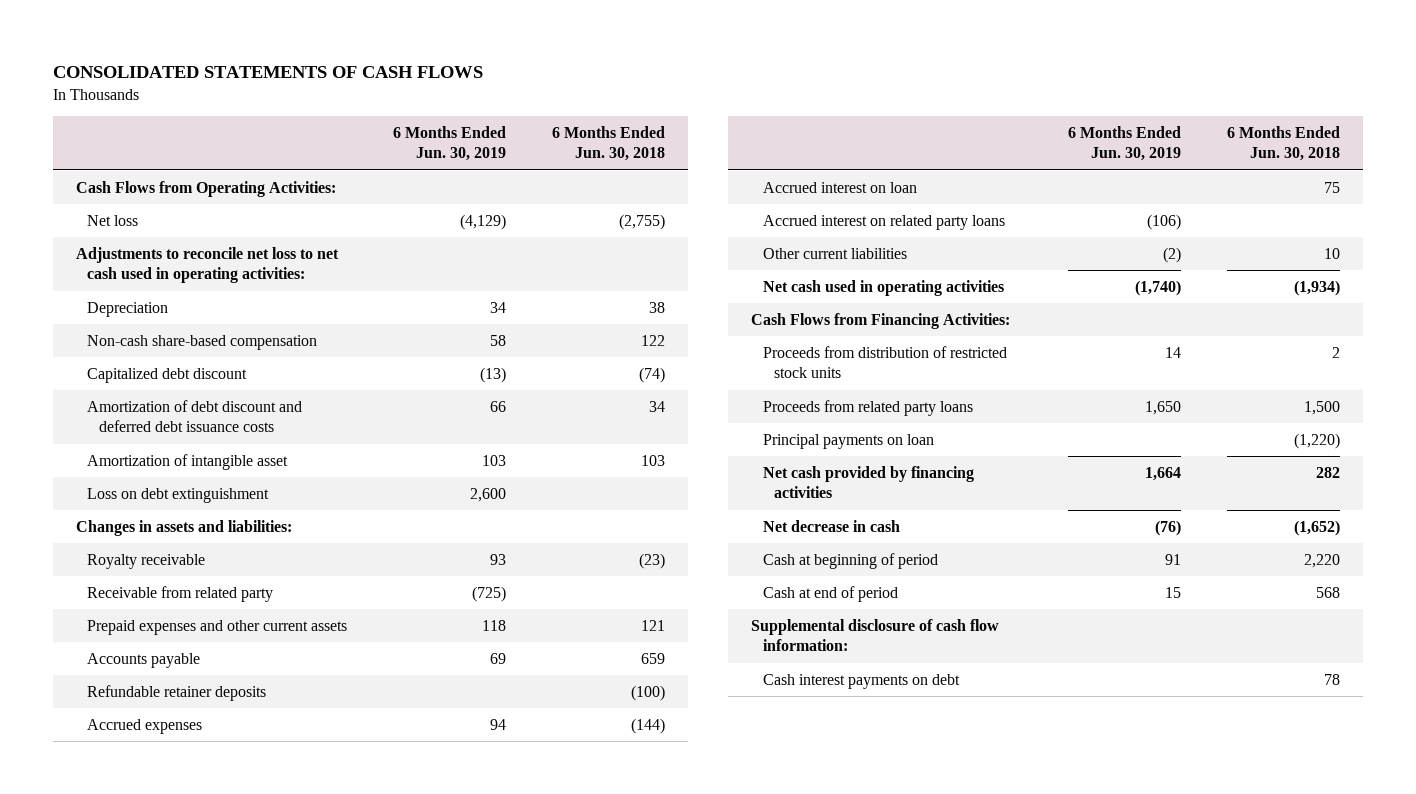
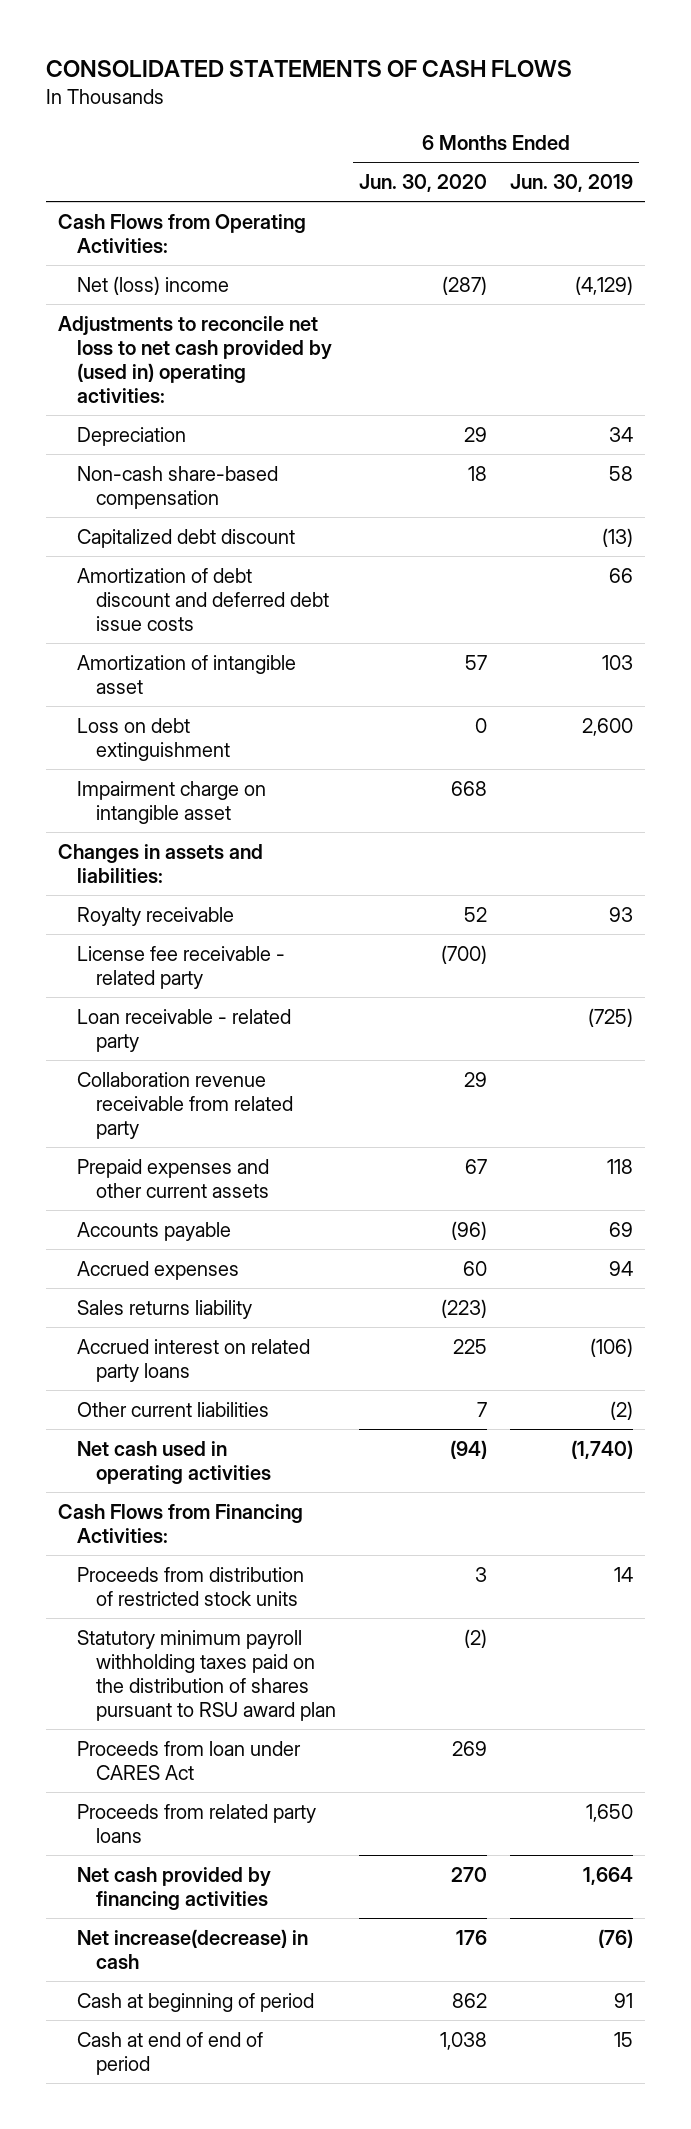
[551,125,665,162] 6 Months Ended Jun. 30, 2018 -> none
none -> [359,173,488,192] Jun. 30, 2020
[87,214,139,226] Net loss -> [76,275,229,295] Net (loss) income
[75,246,339,284] Adjustments to reconcile net loss to net cash used in operating activities: -> [57,315,332,404] Adjustments to reconcile net loss to net cash provided by (used in) operating activities:
[87,399,303,433] Amortization of debt discount and deferred debt issuance costs -> [76,567,330,632] Amortization of debt discount and deferred debt issue costs
none -> [76,780,266,824] Impairment charge on intangible asset
none -> [76,945,285,989] License fee receivable - related party
[87,585,274,602] Receivable from related party -> [76,1008,291,1052] Loan receivable - related party
none -> [76,1071,294,1140] Collaboration revenue receivable from related party
[87,684,267,701] Refundable retainer deposits -> none
[762,181,917,193] Accrued interest on loan -> none
none -> [76,1299,252,1319] Sales returns liability
none -> [76,1629,337,1722] Statutory minimum payroll withholding taxes paid on the distribution of shares pursuant to RSU award plan
none -> [76,1740,301,1780] Proceeds from loan under CARES Act
[762,433,934,449] Principal payments on loan -> none
[762,519,900,532] Net decrease in cash -> [76,1928,308,1969] Net increase(decrease) in cash
[750,618,999,652] Supplemental disclosure of cash flow information: -> none
[762,673,960,689] Cash interest payments on debt -> none
[762,585,898,602] Cash at end of period -> [76,2031,263,2075] Cash at end of end of period

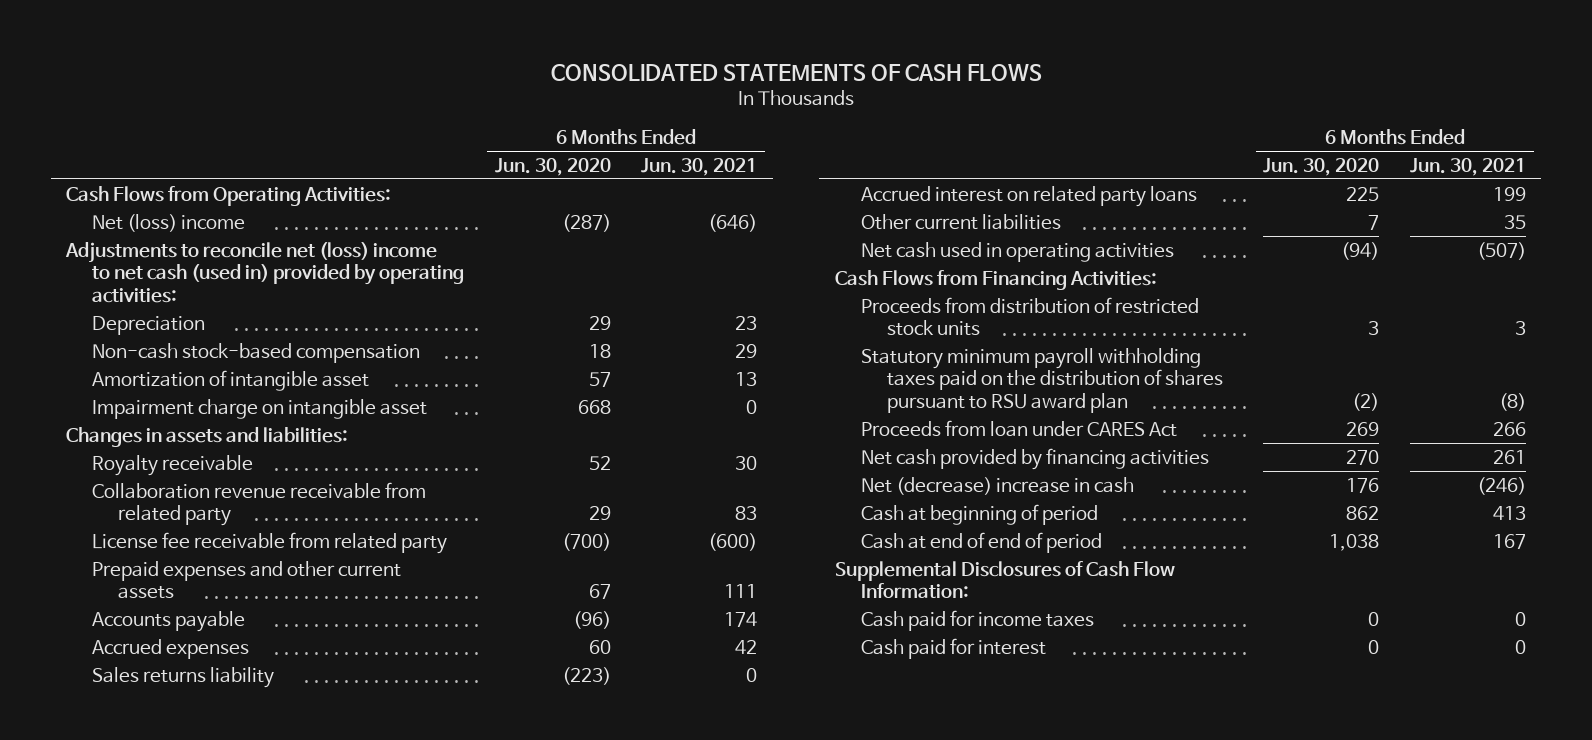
[510,173,634,192] Jun. 30, 2019 -> none
none -> [641,157,758,176] Jun. 30, 2021
[57,315,332,404] Adjustments to reconcile net loss to net cash provided by (used in) operating activities: -> [65,241,465,303] Adjustments to reconcile net (loss) income to net cash (used in) provided by operating activities:
[76,528,295,548] Capitalized debt discount -> none
[76,567,330,632] Amortization of debt discount and deferred debt issue costs -> none
[76,465,278,509] Non-cash share-based compensation -> [92,342,421,363] Non-cash stock-based compensation
[76,717,231,761] Loss on debt extinguishment -> none
[76,945,285,989] License fee receivable - related party -> none
[76,1008,291,1052] Loan receivable - related party -> none
none -> [92,531,448,554] License fee receivable from related party
[76,1803,316,1843] Proceeds from related party loans -> none
[76,1928,308,1969] Net increase(decrease) in cash -> [860,476,1134,495] Net (decrease) increase in cash
none -> [834,560,1175,599] Supplemental Disclosures of Cash Flow Information:
none -> [860,609,1094,631] Cash paid for income taxes
none -> [860,637,1046,659] Cash paid for interest

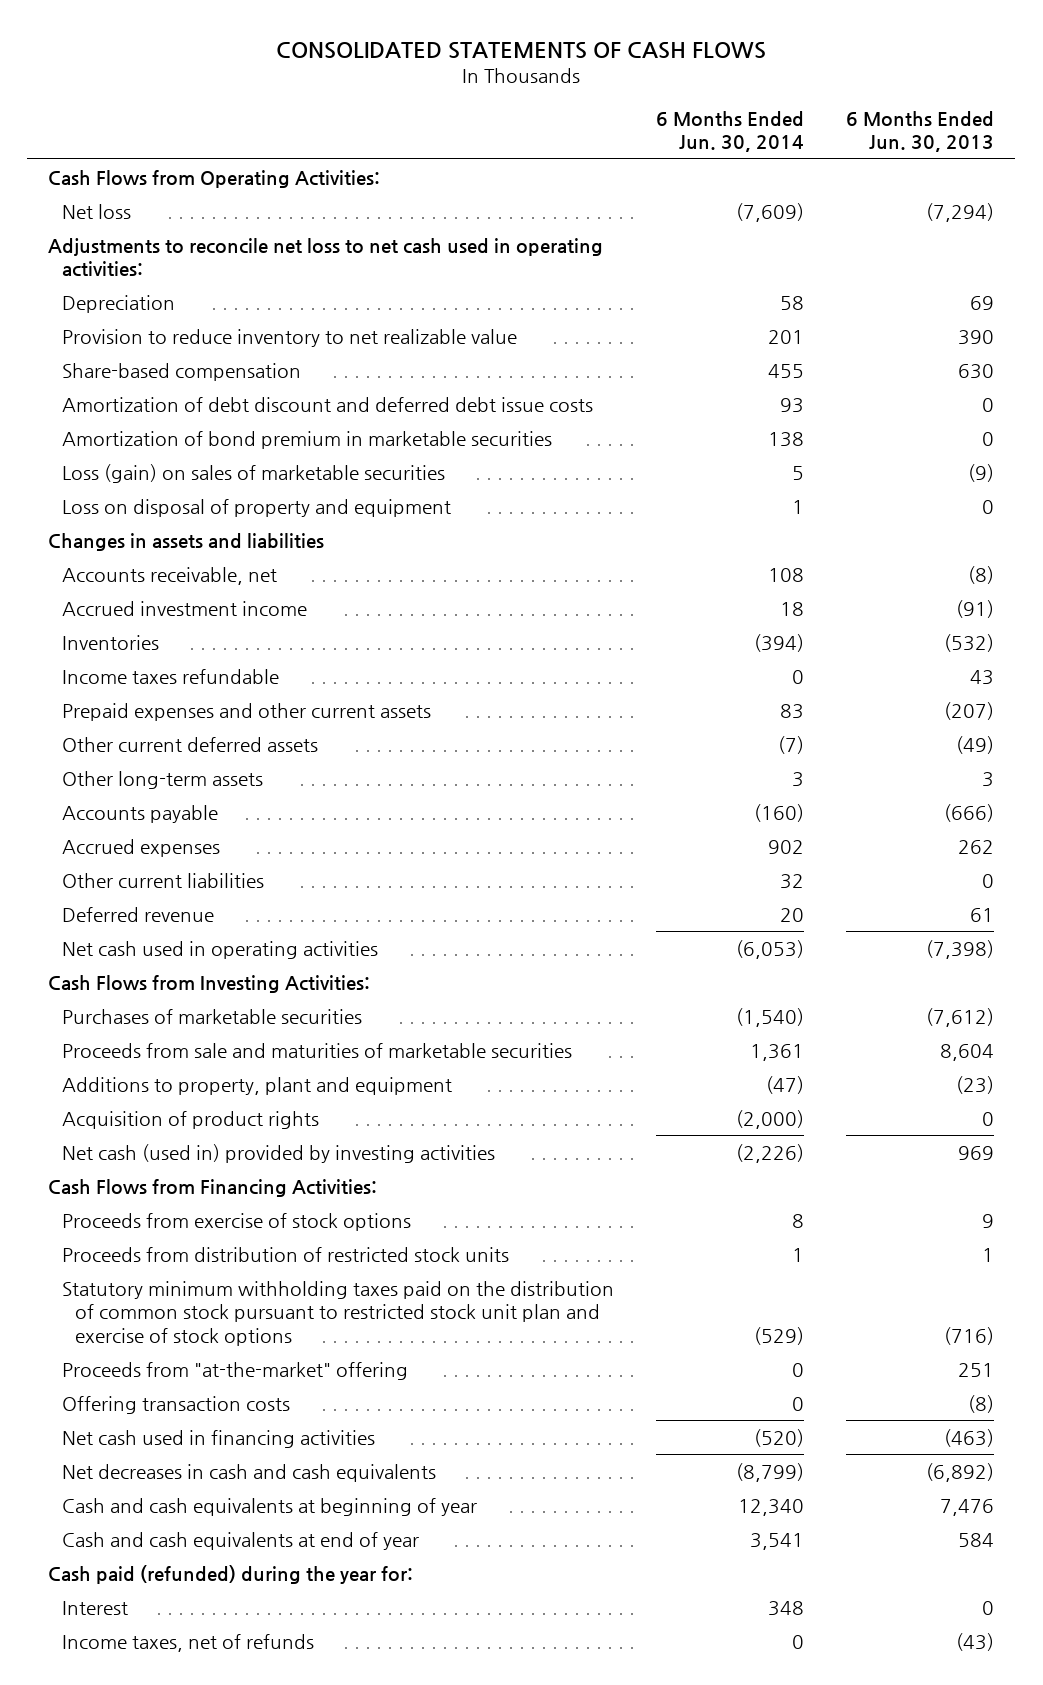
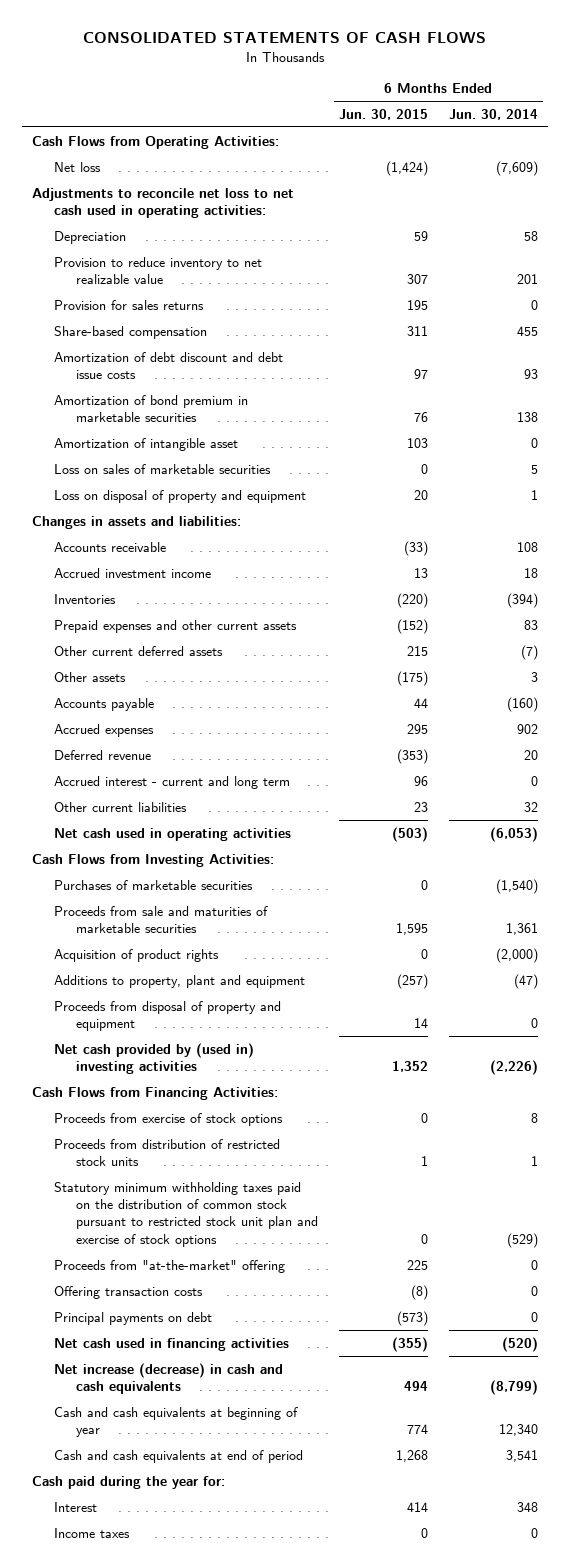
[846,110,995,153] 6 Months Ended Jun. 30, 2013 -> none
none -> [339,108,429,120] Jun. 30, 2015
none -> [54,299,205,310] Provision for sales returns
[61,396,593,412] Amortization of debt discount and deferred debt issue costs -> [54,351,284,379] Amortization of debt discount and debt issue costs
none -> [54,437,239,451] Amortization of intangible asset
[61,463,445,483] Loss (gain) on sales of marketable securities -> [54,463,272,474] Loss on sales of marketable securities
[48,532,325,551] Changes in assets and liabilities -> [32,515,242,529] Changes in assets and liabilities:
[61,566,277,585] Accounts receivable, net -> [54,541,167,552] Accounts receivable
[61,668,279,684] Income taxes refundable -> none
[61,770,263,789] Other long-term assets -> [54,671,127,682] Other assets
none -> [54,775,291,789] Accrued interest - current and long term
[61,872,264,888] Other current liabilities -> [54,801,188,812] Other current liabilities
[61,1076,452,1095] Additions to property, plant and equipment -> [54,974,306,988] Additions to property, plant and equipment
none -> [54,1000,282,1031] Proceeds from disposal of property and equipment
[61,1143,495,1163] Net cash (used in) provided by investing activities -> [54,1042,255,1074] Net cash provided by (used in) investing activities
none -> [54,1311,213,1325] Principal payments on debt
[61,1463,436,1482] Net decreases in cash and cash equivalents -> [54,1362,284,1394] Net increase (decrease) in cash and cash equivalents
[61,1531,419,1550] Cash and cash equivalents at end of year -> [54,1449,304,1463] Cash and cash equivalents at end of period
[48,1564,414,1584] Cash paid (refunded) during the year for: -> [32,1475,226,1489] Cash paid during the year for:
[61,1633,314,1652] Income taxes, net of refunds -> [54,1527,131,1538] Income taxes

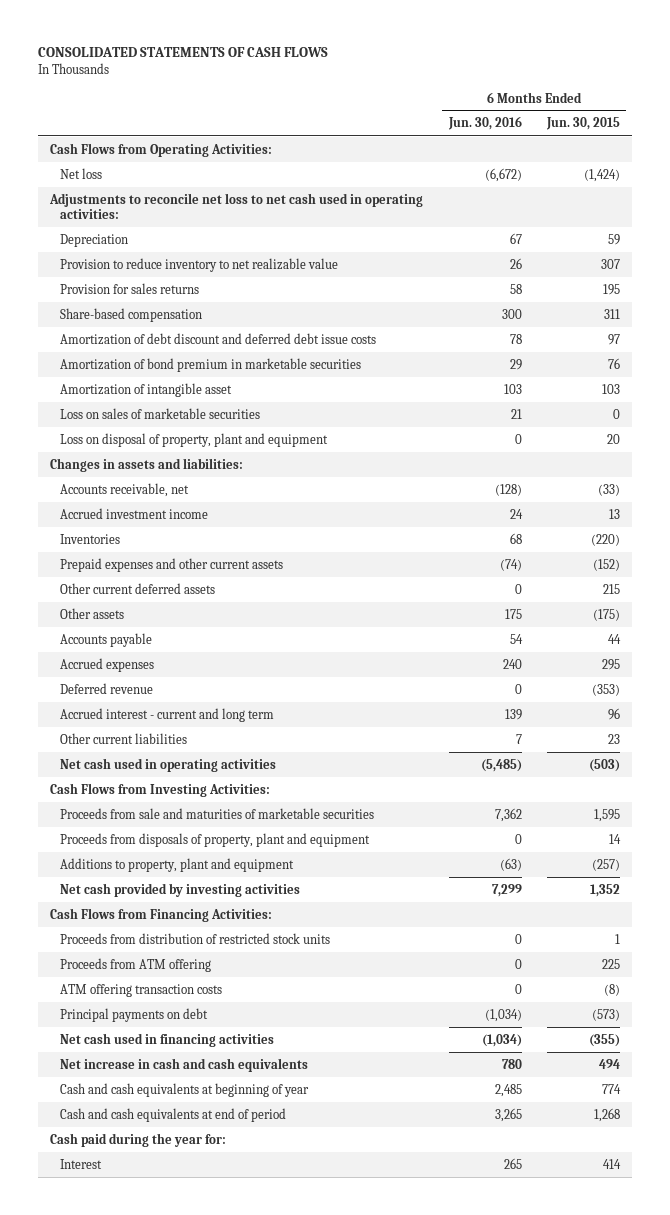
[448,108,538,120] Jun. 30, 2014 -> none
none -> [447,116,522,131] Jun. 30, 2016
[54,351,284,379] Amortization of debt discount and debt issue costs -> [59,332,376,345] Amortization of debt discount and deferred debt issue costs
[54,489,307,503] Loss on disposal of property and equipment -> [59,432,328,447] Loss on disposal of property, plant and equipment
[54,541,167,552] Accounts receivable -> [59,482,189,497] Accounts receivable, net
[54,879,254,890] Purchases of marketable securities -> none
[54,948,220,962] Acquisition of product rights -> none
none -> [59,832,370,847] Proceeds from disposals of property, plant and equipment
[54,1000,282,1031] Proceeds from disposal of property and equipment -> none
[54,1042,255,1074] Net cash provided by (used in) investing activities -> [59,882,300,897] Net cash provided by investing activities
[54,1112,284,1126] Proceeds from exercise of stock options -> none
[54,1181,319,1247] Statutory minimum withholding taxes paid on the distribution of common stock pursuant to restricted stock unit plan and exercise of stock options -> none
[54,1259,286,1273] Proceeds from "at-the-market" offering -> [59,957,211,972] Proceeds from ATM offering
[54,1285,204,1299] Offering transaction costs -> [59,983,222,997] ATM offering transaction costs
[54,1362,284,1394] Net increase (decrease) in cash and cash equivalents -> [59,1057,308,1072] Net increase in cash and cash equivalents
[54,1527,131,1538] Income taxes -> none

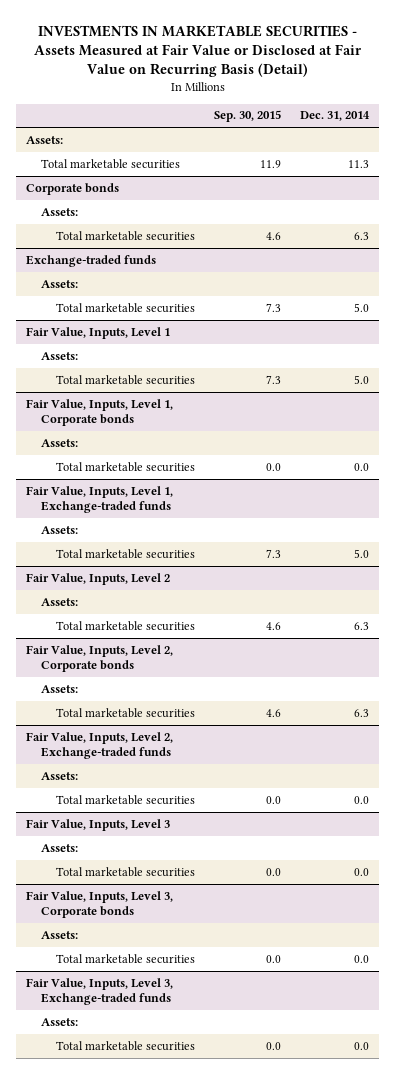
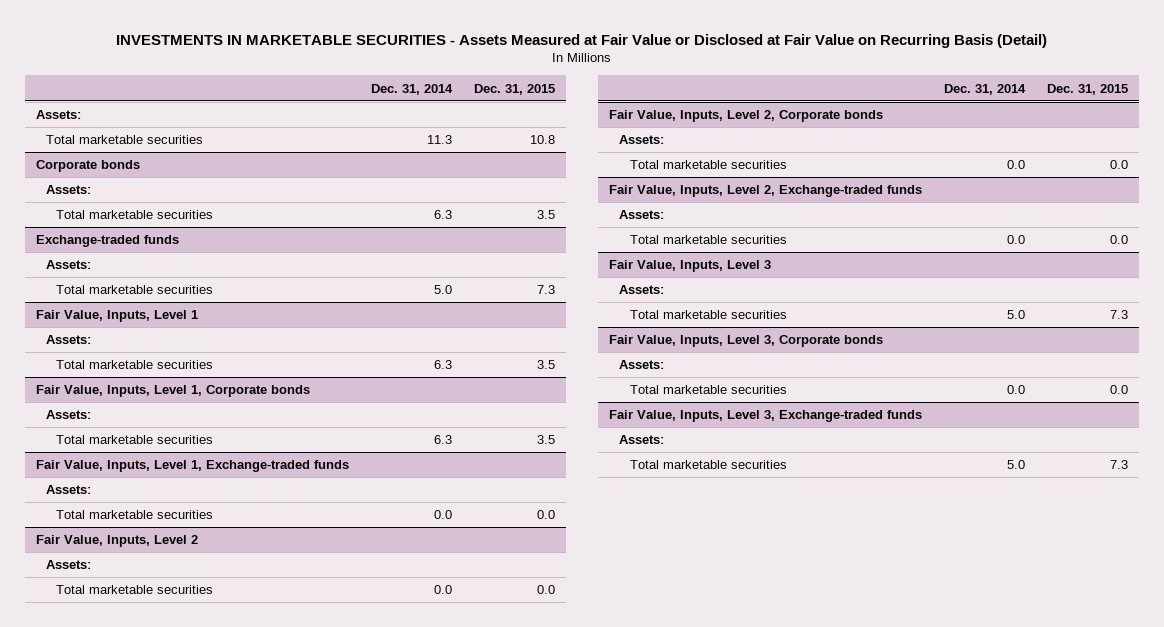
[214,110,282,123] Sep. 30, 2015 -> none
none -> [473,83,555,95] Dec. 31, 2015
[354,374,370,384] 5.0 -> [433,360,452,370] 6.3
[354,462,370,471] 0.0 -> [433,435,452,445] 6.3
[354,548,370,558] 5.0 -> [433,510,452,520] 0.0
[354,621,370,630] 6.3 -> [433,585,452,595] 0.0
[354,708,370,717] 6.3 -> [1007,160,1026,170] 0.0
[354,867,370,876] 0.0 -> [1007,310,1026,320] 5.0
[354,1041,370,1050] 0.0 -> [1007,460,1026,470] 5.0

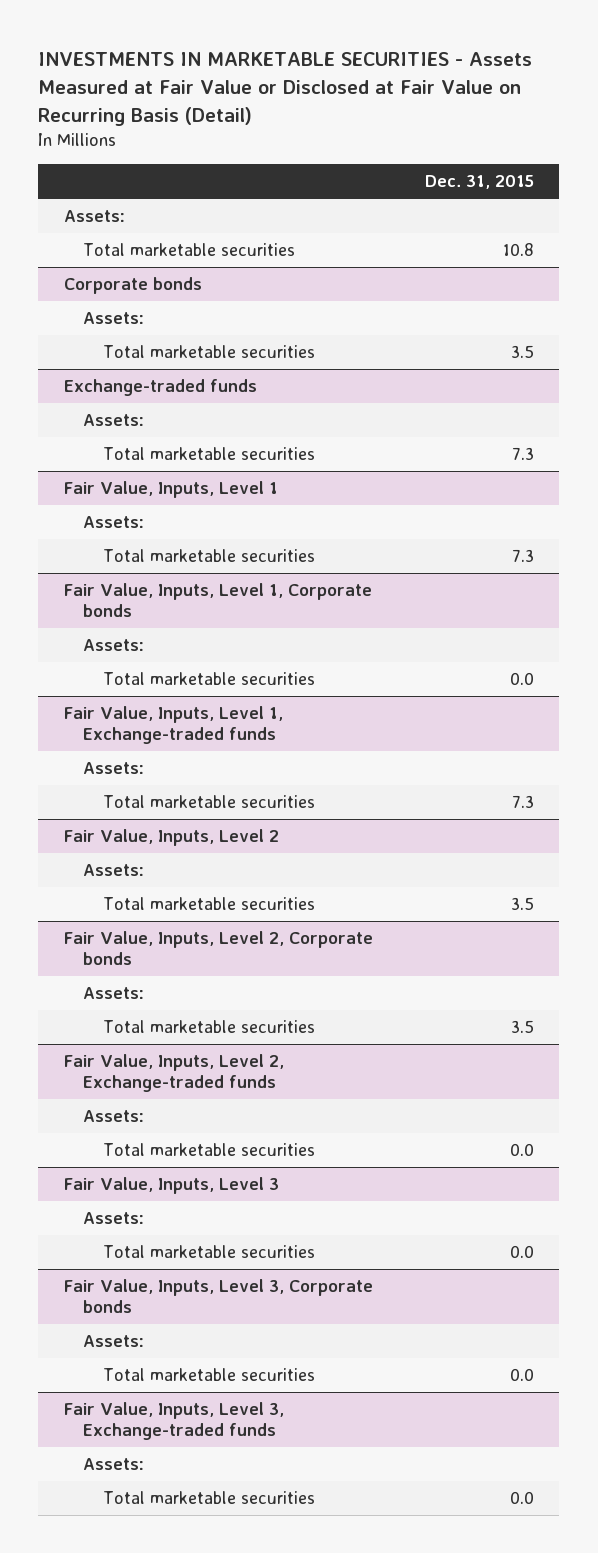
[370,83,453,95] Dec. 31, 2014 -> none
[536,360,555,370] 3.5 -> [511,549,534,563] 7.3
[536,435,555,445] 3.5 -> [509,672,534,686] 0.0
[536,510,555,520] 0.0 -> [511,795,534,809] 7.3
[536,585,555,595] 0.0 -> [510,897,534,911] 3.5
[1110,160,1129,170] 0.0 -> [510,1020,534,1034] 3.5
[1110,310,1129,320] 7.3 -> [509,1245,534,1259] 0.0
[1110,460,1129,470] 7.3 -> [509,1491,534,1505] 0.0

